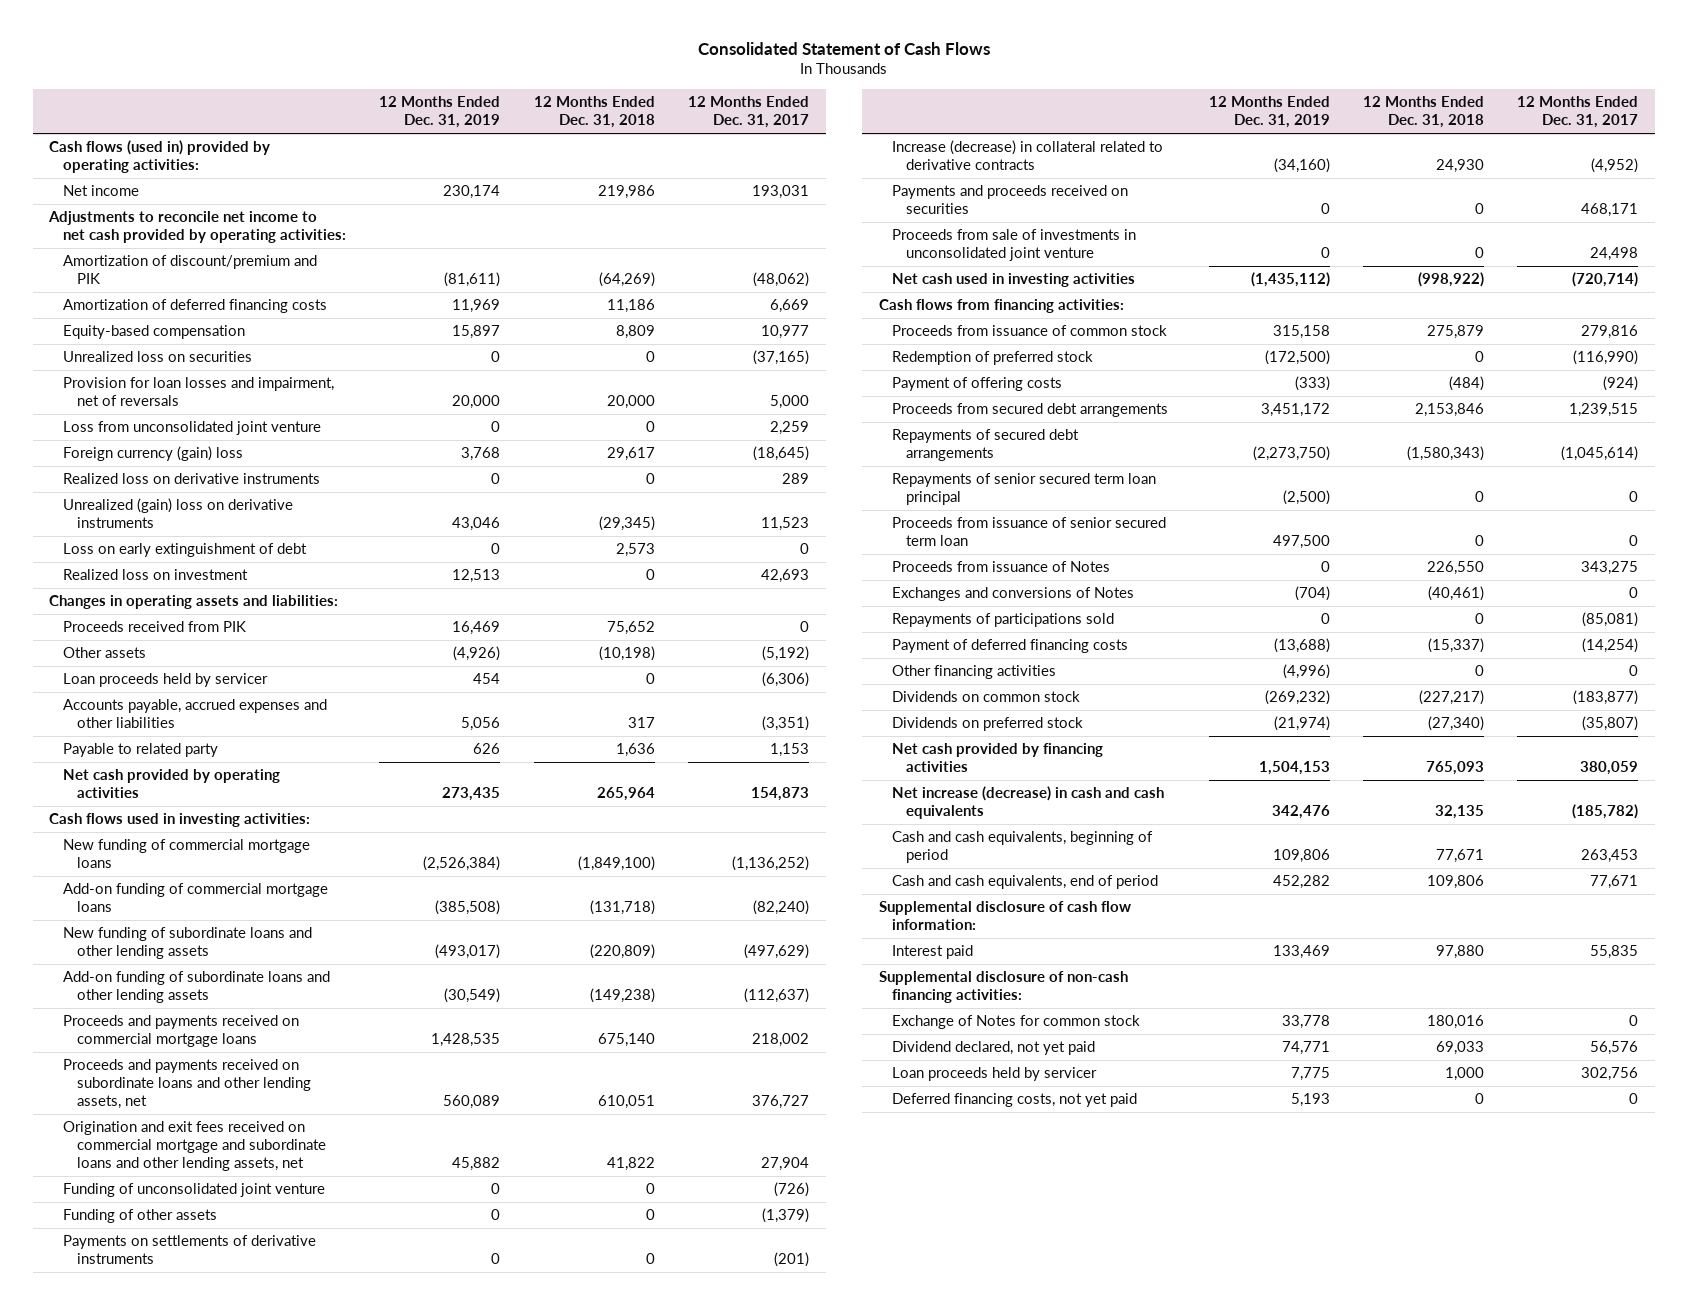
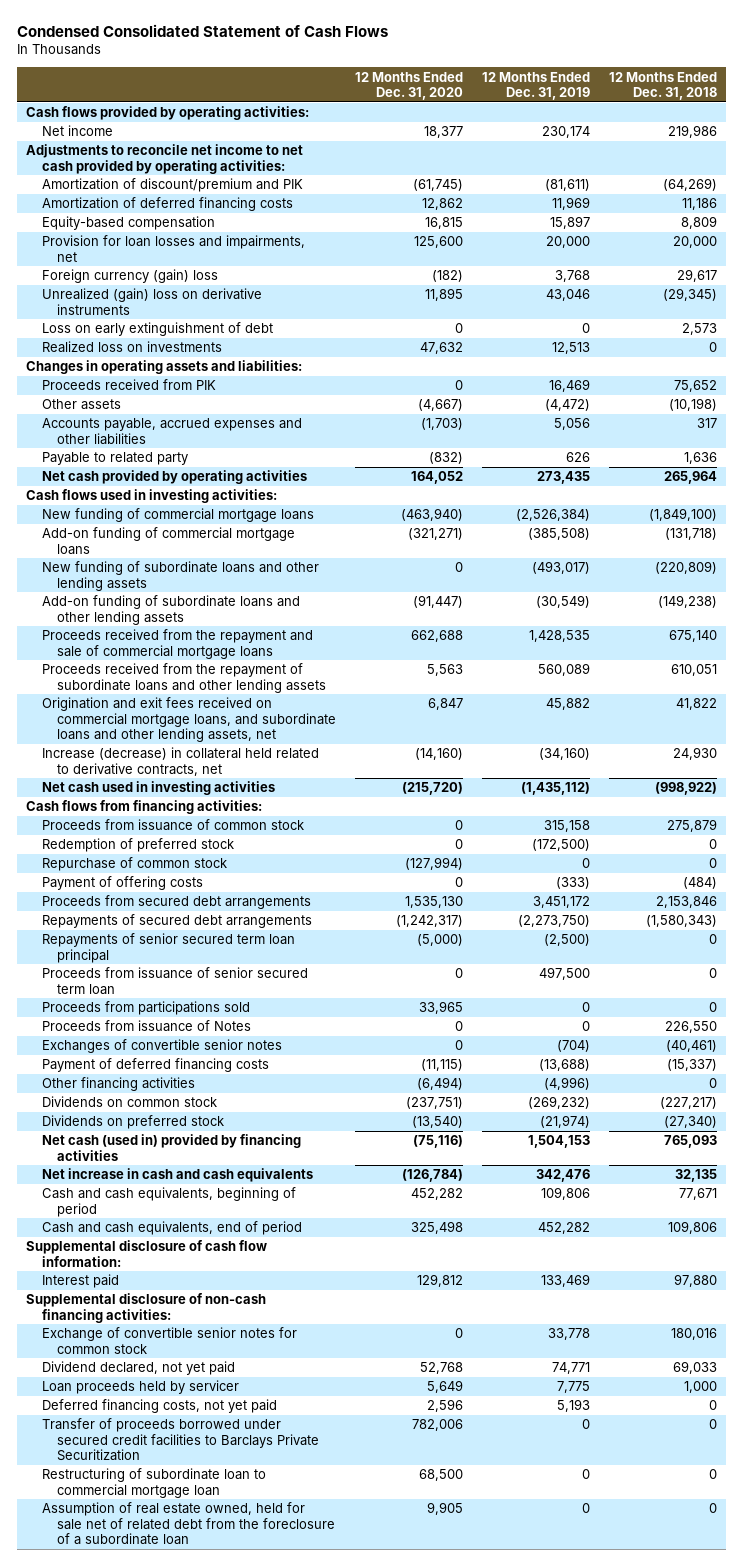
[697,42,990,56] Consolidated Statement of Cash Flows -> [16,23,388,37] Condensed Consolidated Statement of Cash Flows
[688,96,810,129] 12 Months Ended Dec. 31, 2017 -> none
none -> [354,71,463,100] 12 Months Ended Dec. 31, 2020
[49,140,271,174] Cash flows (used in) provided by operating activities: -> [26,106,310,121] Cash flows provided by operating activities:
[63,351,253,363] Unrealized loss on securities -> none
[63,421,322,436] Loss from unconsolidated joint venture -> none
[63,377,335,407] Provision for loan losses and impairment, net of reversals -> [41,235,305,262] Provision for loan losses and impairments, net
[63,473,321,485] Realized loss on derivative instruments -> none
[63,569,249,581] Realized loss on investment -> [41,341,222,354] Realized loss on investments
[63,673,269,688] Loan proceeds held by servicer -> none
[453,646,501,662] (4,926) -> [544,399,590,412] (4,472)
[63,1183,326,1198] Funding of unconsolidated joint venture -> none
[63,1209,218,1224] Funding of other assets -> none
[63,1235,317,1265] Payments on settlements of derivative instruments -> none
[892,185,1129,215] Payments and proceeds received on securities -> none
[892,229,1137,262] Proceeds from sale of investments in unconsolidated joint venture -> none
[63,1015,300,1048] Proceeds and payments received on commercial mortgage loans -> [41,629,313,659] Proceeds received from the repayment and sale of commercial mortgage loans
[63,1059,312,1110] Proceeds and payments received on subordinate loans and other lending assets, net -> [41,663,327,693] Proceeds received from the repayment of subordinate loans and other lending assets
[63,1121,327,1172] Origination and exit fees received on commercial mortgage and subordinate loans and other lending assets, net -> [41,697,337,743] Origination and exit fees received on commercial mortgage loans, and subordinate loans and other lending assets, net
[892,140,1164,171] Increase (decrease) in collateral related to derivative contracts -> [41,747,319,776] Increase (decrease) in collateral held related to derivative contracts, net
none -> [41,857,227,872] Repurchase of common stock
none -> [41,1001,250,1016] Proceeds from participations sold
[892,613,1115,628] Repayments of participations sold -> none
[892,587,1135,602] Exchanges and conversions of Notes -> [41,1039,282,1054] Exchanges of convertible senior notes
[892,743,1104,773] Net cash provided by financing activities -> [41,1134,301,1161] Net cash (used in) provided by financing activities
[892,786,1165,820] Net increase (decrease) in cash and cash equivalents -> [41,1168,313,1183] Net increase in cash and cash equivalents
[892,1015,1141,1030] Exchange of Notes for common stock -> [41,1327,297,1354] Exchange of convertible senior notes for common stock
none -> [41,1418,320,1462] Transfer of proceeds borrowed under secured credit facilities to Barclays Private Securitization
none -> [41,1468,266,1498] Restructuring of subordinate loan to commercial mortgage loan
none -> [41,1502,336,1546] Assumption of real estate owned, held for sale net of related debt from the foreclosure of a subordinate loan

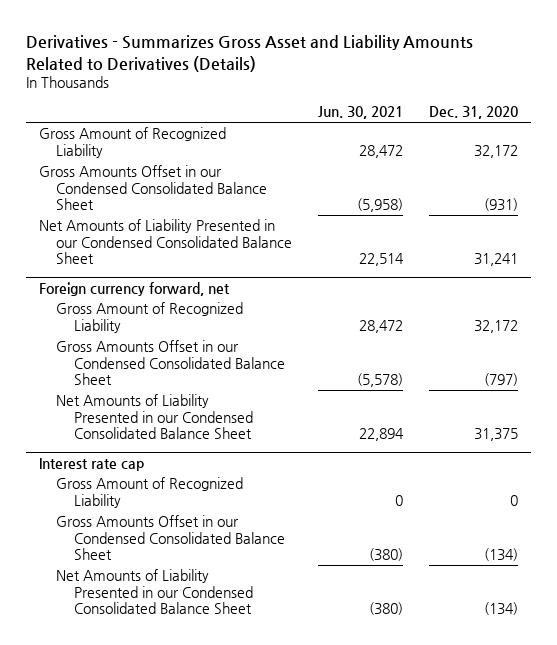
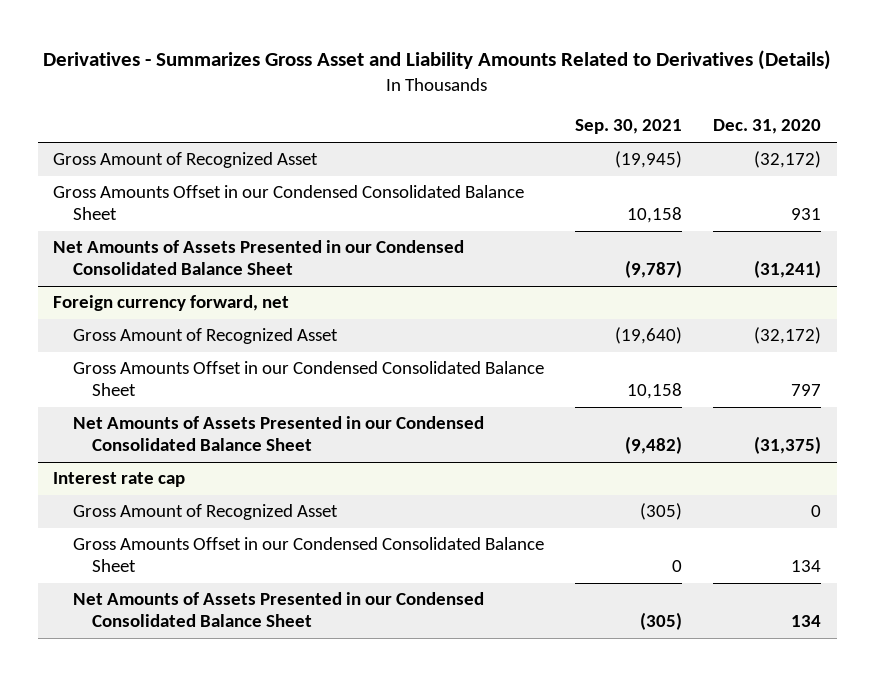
[318,106,404,120] Jun. 30, 2021 -> none
none -> [575,119,683,135] Sep. 30, 2021
[38,127,226,158] Gross Amount of Recognized Liability -> [53,152,319,169] Gross Amount of Recognized Asset
[474,144,519,158] 32,172 -> [754,151,822,169] (32,172)
[484,198,519,212] (931) -> [791,208,822,221] 931
[38,219,293,265] Net Amounts of Liability Presented in our Condensed Consolidated Balance Sheet -> [53,240,465,276] Net Amounts of Assets Presented in our Condensed Consolidated Balance Sheet
[474,253,519,267] 31,241 -> [754,260,822,279] (31,241)
[56,302,244,333] Gross Amount of Recognized Liability -> [72,328,338,345] Gross Amount of Recognized Asset
[474,319,519,333] 32,172 -> [754,327,822,345] (32,172)
[484,373,519,387] (797) -> [791,384,822,397] 797
[56,394,253,440] Net Amounts of Liability Presented in our Condensed Consolidated Balance Sheet -> [72,416,484,452] Net Amounts of Assets Presented in our Condensed Consolidated Balance Sheet
[474,428,519,442] 31,375 -> [754,436,822,455] (31,375)
[56,477,244,508] Gross Amount of Recognized Liability -> [72,504,338,521] Gross Amount of Recognized Asset
[484,548,519,562] (134) -> [791,560,822,573] 134
[56,569,253,615] Net Amounts of Liability Presented in our Condensed Consolidated Balance Sheet -> [72,592,484,628] Net Amounts of Assets Presented in our Condensed Consolidated Balance Sheet
[484,602,519,616] (134) -> [791,615,822,628] 134

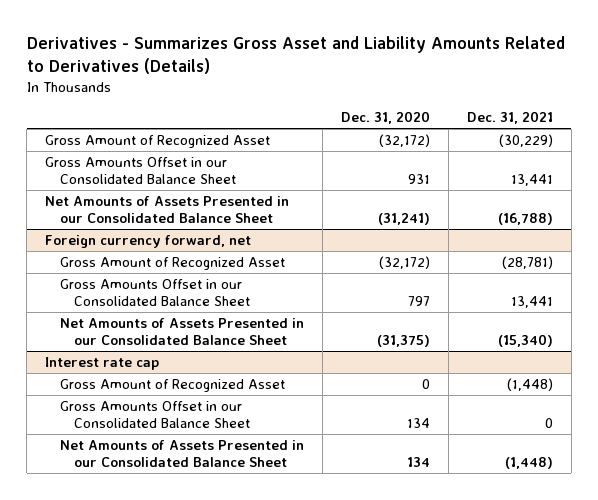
[575,119,683,135] Sep. 30, 2021 -> none
none -> [466,111,553,125] Dec. 31, 2021
[53,185,525,221] Gross Amounts Offset in our Condensed Consolidated Balance Sheet -> [45,156,236,184] Gross Amounts Offset in our Consolidated Balance Sheet
[53,240,465,276] Net Amounts of Assets Presented in our Condensed Consolidated Balance Sheet -> [45,195,290,223] Net Amounts of Assets Presented in our Consolidated Balance Sheet
[72,361,544,397] Gross Amounts Offset in our Condensed Consolidated Balance Sheet -> [59,278,251,306] Gross Amounts Offset in our Consolidated Balance Sheet
[72,416,484,452] Net Amounts of Assets Presented in our Condensed Consolidated Balance Sheet -> [59,317,304,345] Net Amounts of Assets Presented in our Consolidated Balance Sheet
[72,537,544,573] Gross Amounts Offset in our Condensed Consolidated Balance Sheet -> [59,400,251,428] Gross Amounts Offset in our Consolidated Balance Sheet
[72,592,484,628] Net Amounts of Assets Presented in our Condensed Consolidated Balance Sheet -> [59,439,304,467] Net Amounts of Assets Presented in our Consolidated Balance Sheet

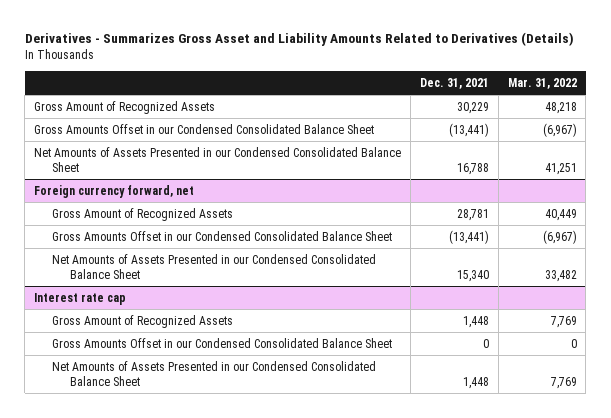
[340,111,430,125] Dec. 31, 2020 -> none
none -> [507,77,577,89] Mar. 31, 2022
[45,134,271,148] Gross Amount of Recognized Asset -> [34,100,216,114] Gross Amount of Recognized Assets
[498,133,553,147] (30,229) -> [456,101,489,114] 30,229
[45,156,236,184] Gross Amounts Offset in our Consolidated Balance Sheet -> [34,123,375,134] Gross Amounts Offset in our Condensed Consolidated Balance Sheet
[510,173,553,186] 13,441 -> [448,122,489,137] (13,441)
[45,195,290,223] Net Amounts of Assets Presented in our Consolidated Balance Sheet -> [34,146,402,172] Net Amounts of Assets Presented in our Condensed Consolidated Balance Sheet
[497,212,553,225] (16,788) -> [456,162,489,175] 16,788
[59,256,285,270] Gross Amount of Recognized Asset -> [52,207,234,221] Gross Amount of Recognized Assets
[501,255,553,269] (28,781) -> [456,208,489,221] 28,781
[59,278,251,306] Gross Amounts Offset in our Consolidated Balance Sheet -> [52,230,393,241] Gross Amounts Offset in our Condensed Consolidated Balance Sheet
[510,295,553,308] 13,441 -> [448,229,489,244] (13,441)
[59,317,304,345] Net Amounts of Assets Presented in our Consolidated Balance Sheet -> [52,253,377,279] Net Amounts of Assets Presented in our Condensed Consolidated Balance Sheet
[497,333,553,347] (15,340) -> [456,269,489,282] 15,340
[59,378,285,392] Gross Amount of Recognized Asset -> [52,314,234,328] Gross Amount of Recognized Assets
[506,377,553,391] (1,448) -> [462,315,489,328] 1,448
[59,400,251,428] Gross Amounts Offset in our Consolidated Balance Sheet -> [52,337,393,348] Gross Amounts Offset in our Condensed Consolidated Balance Sheet
[59,439,304,467] Net Amounts of Assets Presented in our Consolidated Balance Sheet -> [52,360,377,386] Net Amounts of Assets Presented in our Condensed Consolidated Balance Sheet
[504,456,553,469] (1,448) -> [462,376,489,389] 1,448

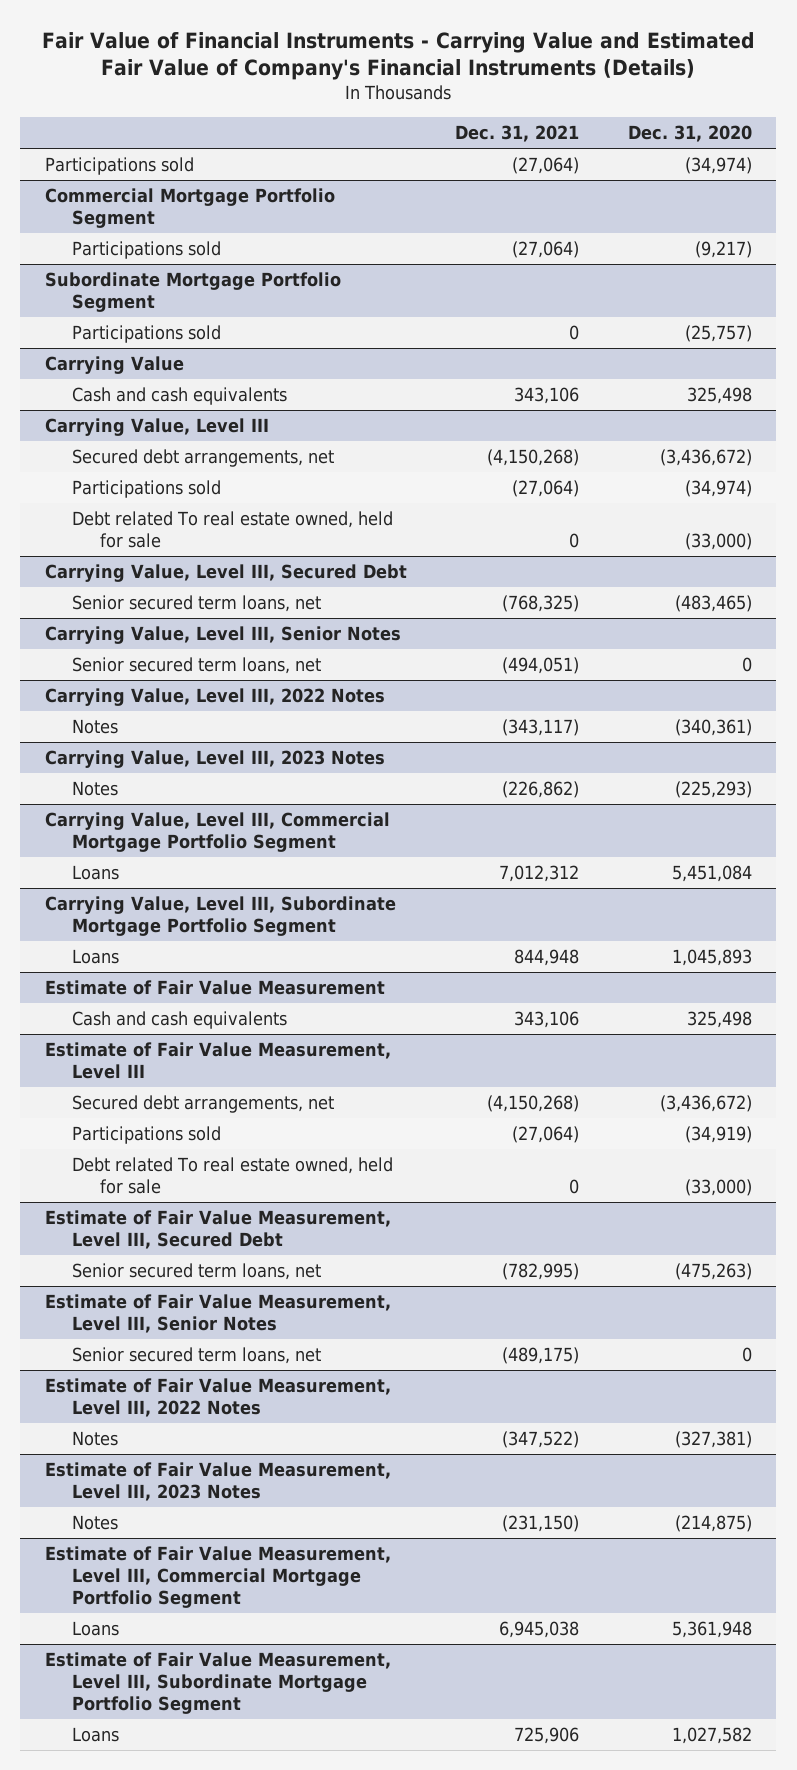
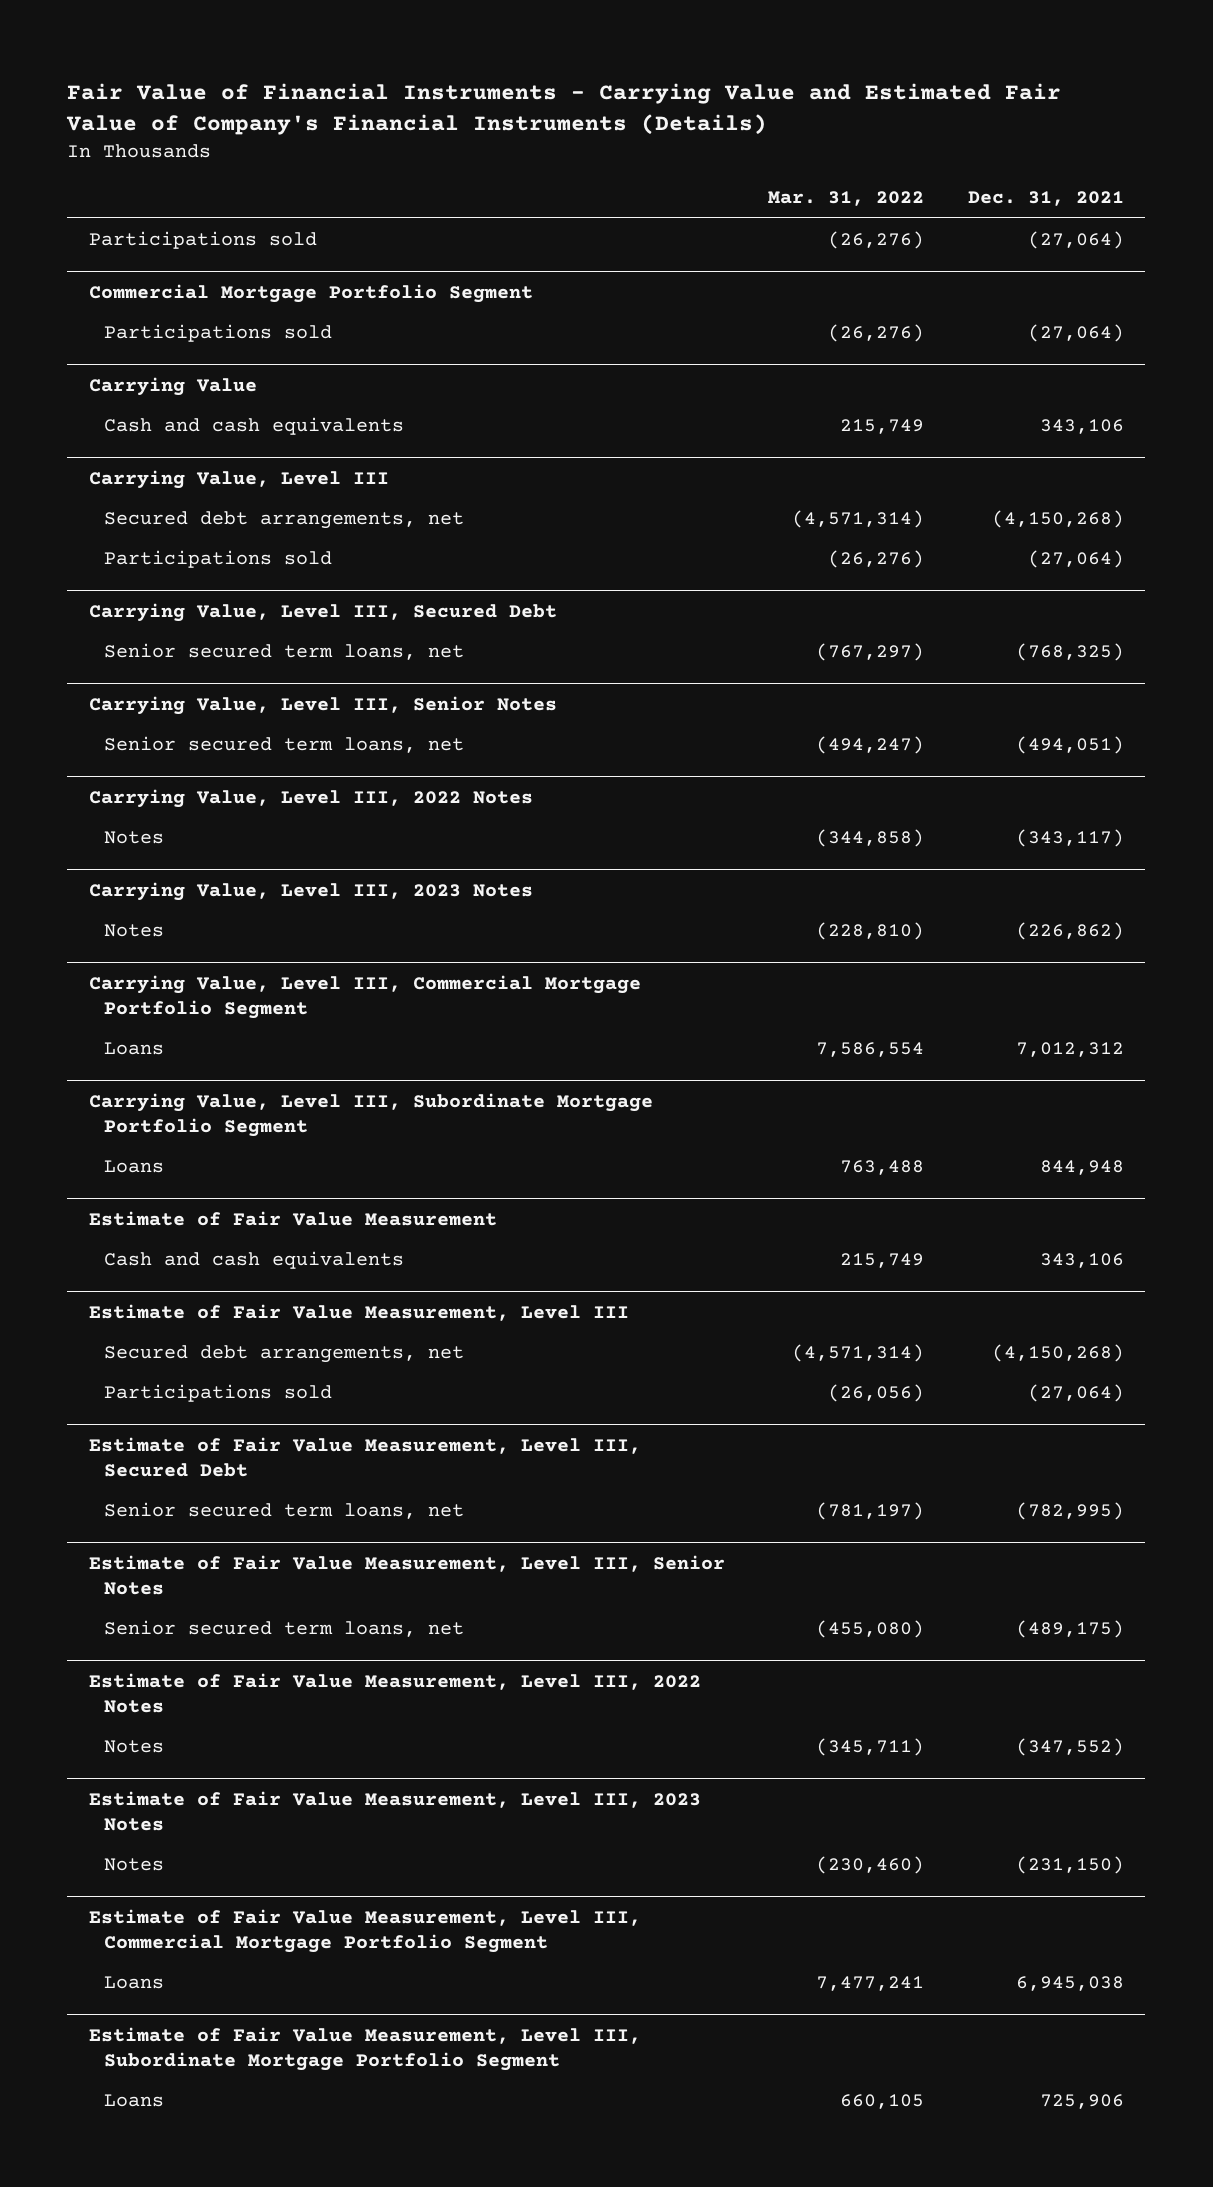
[627,124,752,142] Dec. 31, 2020 -> none
none -> [768,191,925,207] Mar. 31, 2022
[44,272,341,313] Subordinate Mortgage Portfolio Segment -> none
[72,325,222,344] Participations sold -> none
[72,511,394,549] Debt related To real estate owned, held for sale -> none
[72,1157,394,1195] Debt related To real estate owned, held for sale -> none
[502,1431,580,1449] (347,522) -> [1015,1737,1124,1756] (347,552)

